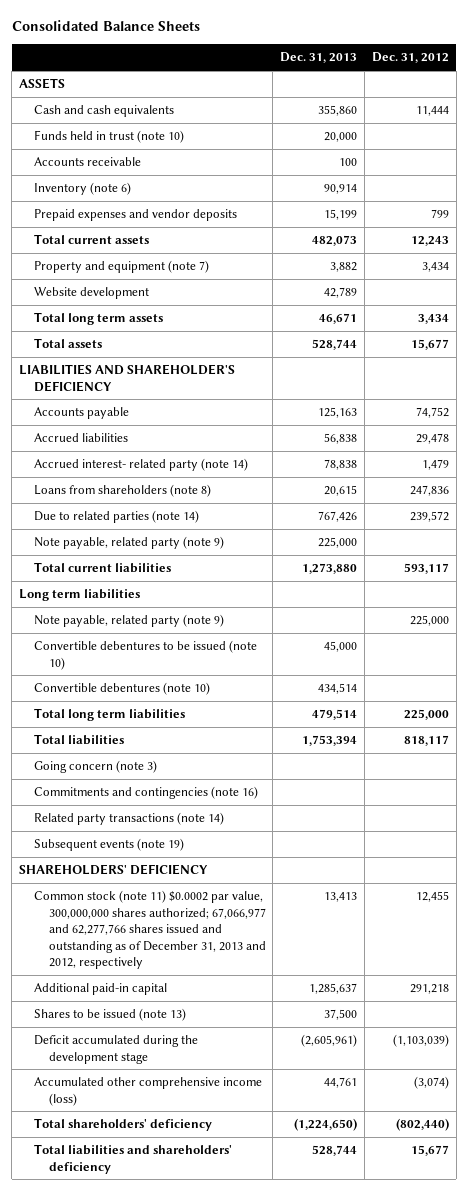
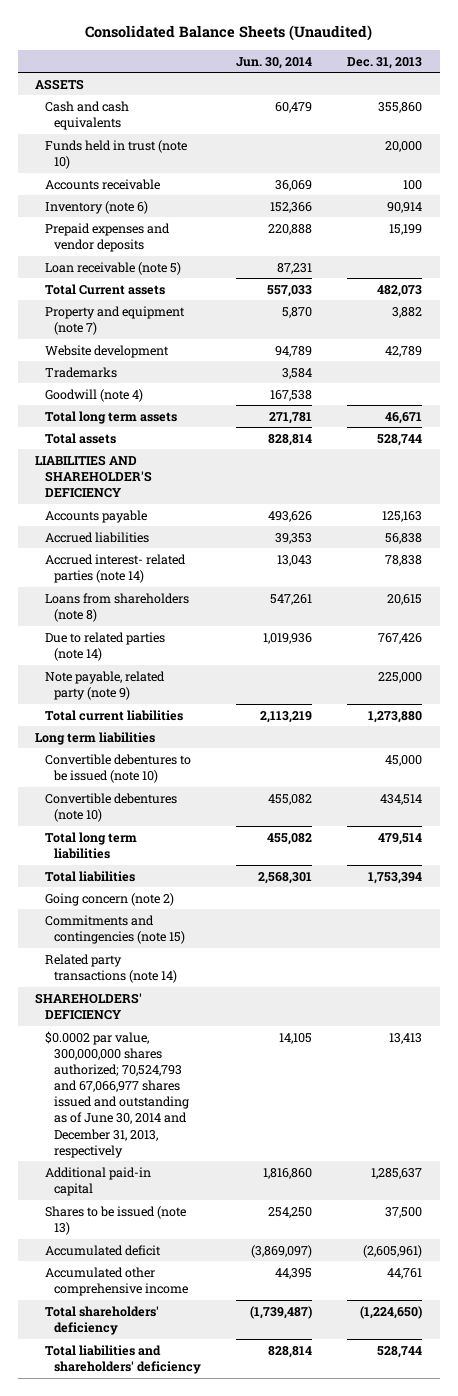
[11,20,200,32] Consolidated Balance Sheets -> [84,25,372,42] Consolidated Balance Sheets (Unaudited)
[371,52,449,64] Dec. 31, 2012 -> none
none -> [235,56,312,69] Jun. 30, 2014
none -> [44,261,181,275] Loan receivable (note 5)
[33,234,149,245] Total current assets -> [44,283,165,295] Total Current assets
none -> [44,366,117,378] Trademarks
none -> [44,388,143,402] Goodwill (note 4)
[33,458,248,472] Accrued interest- related party (note 14) -> [44,553,186,583] Accrued interest- related parties (note 14)
[33,614,224,628] Note payable, related party (note 9) -> none
[33,760,157,774] Going concern (note 3) -> [44,892,174,906] Going concern (note 2)
[33,786,258,800] Commitments and contingencies (note 16) -> [44,914,185,944] Commitments and contingencies (note 15)
[33,838,184,852] Subsequent events (note 19) -> none
[33,890,266,970] Common stock (note 11) $0.0002 par value, 300,000,000 shares authorized; 67,066,977 and 62,277,766 shares issued and outstanding as of December 31, 2013 and 2012, respectively -> [44,1030,189,1158] $0.0002 par value, 300,000,000 shares authorized; 70,524,793 and 67,066,977 shares issued and outstanding as of June 30, 2014 and December 31, 2013, respectively
[33,1035,198,1064] Deficit accumulated during the development stage -> [44,1244,161,1256] Accumulated deficit
[33,1077,262,1106] Accumulated other comprehensive income (loss) -> [44,1266,188,1296] Accumulated other comprehensive income

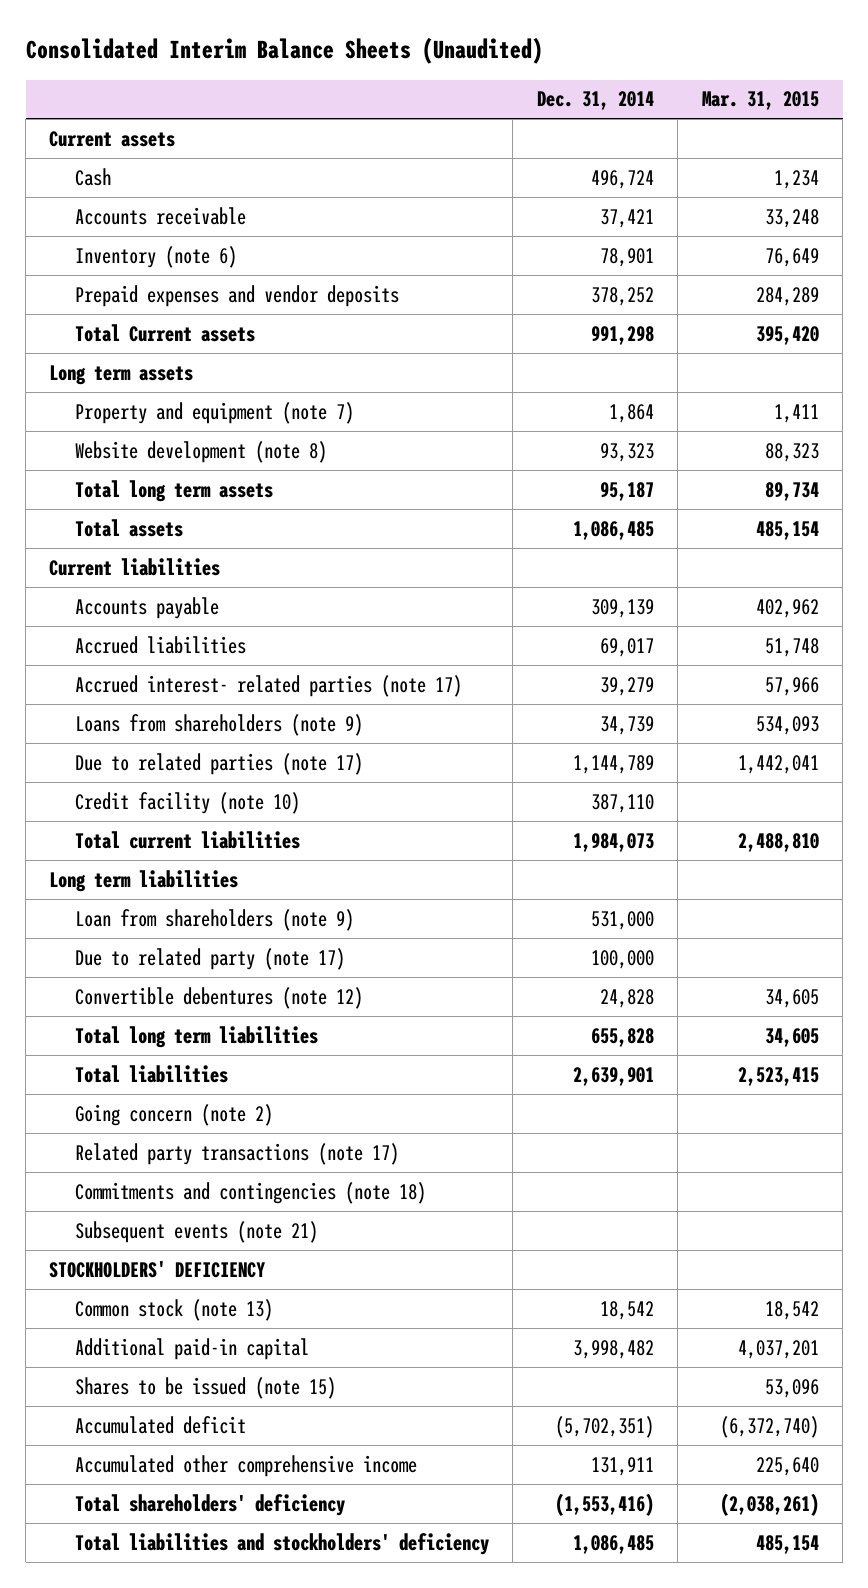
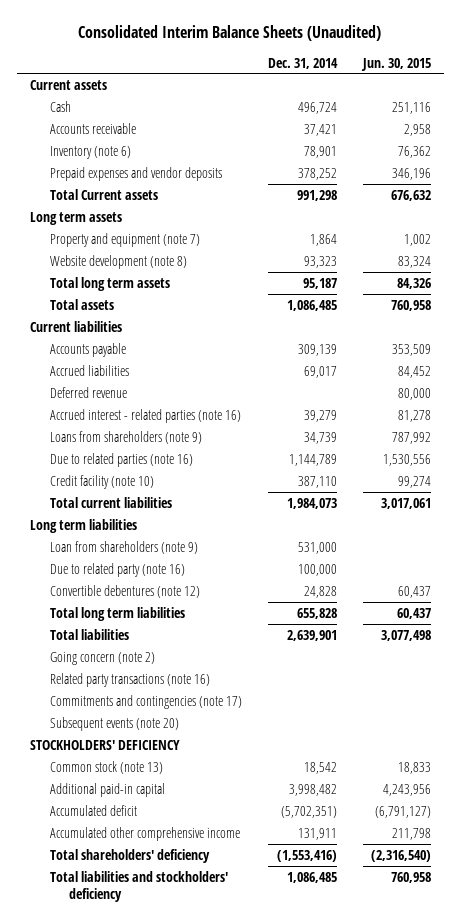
[701,91,819,111] Mar. 31, 2015 -> none
none -> [360,57,431,71] Jun. 30, 2015
none -> [49,386,127,398] Deferred revenue
[74,674,462,697] Accrued interest- related parties (note 17) -> [49,408,241,423] Accrued interest - related parties (note 16)
[74,752,363,775] Due to related parties (note 17) -> [49,452,193,467] Due to related parties (note 16)
[74,947,345,970] Due to related party (note 17) -> [49,562,185,577] Due to related party (note 16)
[74,1142,399,1165] Related party transactions (note 17) -> [49,672,210,687] Related party transactions (note 16)
[74,1181,426,1204] Commitments and contingencies (note 18) -> [49,694,242,709] Commitments and contingencies (note 17)
[74,1220,318,1243] Subsequent events (note 21) -> [49,716,179,731] Subsequent events (note 20)
[74,1376,336,1399] Shares to be issued (note 15) -> none

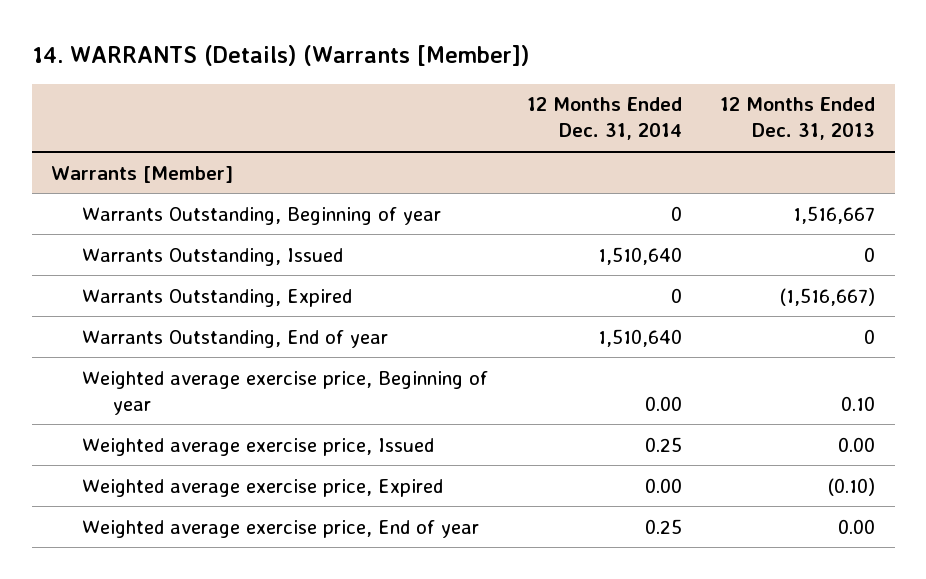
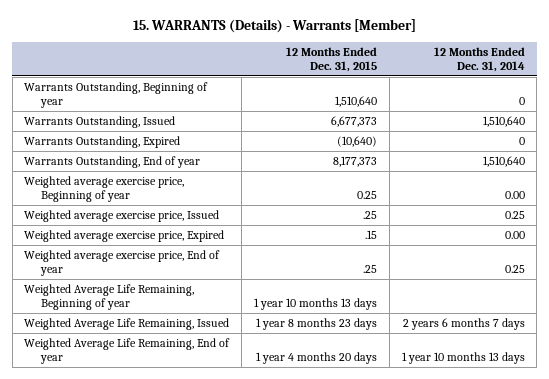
[31,45,529,67] 14. WARRANTS (Details) (Warrants [Member]) -> [132,19,416,34] 15. WARRANTS (Details) - Warrants [Member]
[720,97,876,141] 12 Months Ended Dec. 31, 2013 -> none
none -> [286,46,378,73] 12 Months Ended Dec. 31, 2015
[50,165,233,183] Warrants [Member] -> none
none -> [24,283,195,310] Weighted Average Life Remaining, Beginning of year
none -> [24,317,230,330] Weighted Average Life Remaining, Issued
none -> [24,337,231,364] Weighted Average Life Remaining, End of year

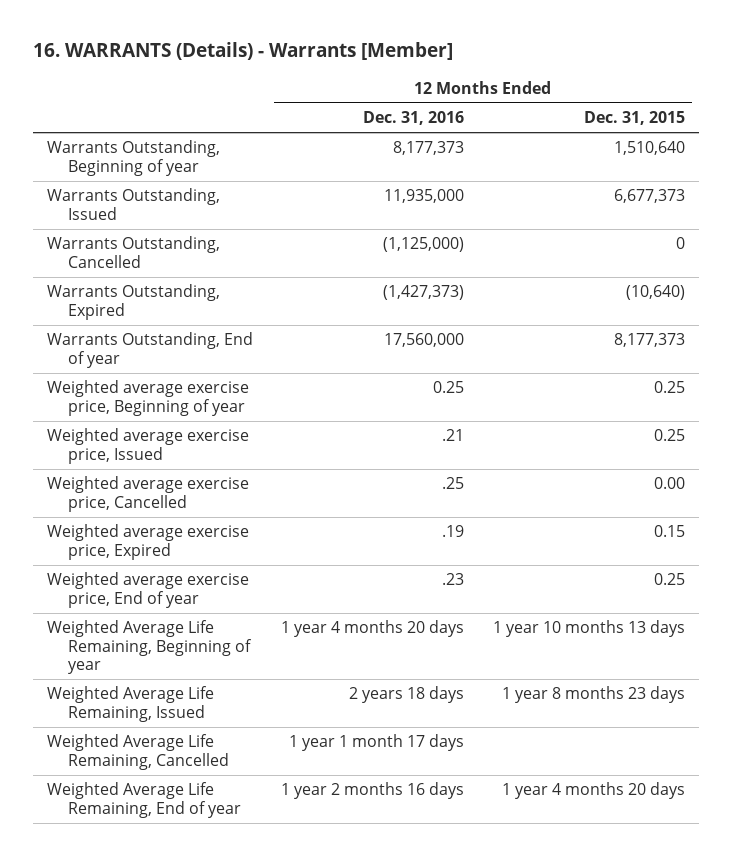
[132,19,416,34] 15. WARRANTS (Details) - Warrants [Member] -> [32,42,453,61] 16. WARRANTS (Details) - Warrants [Member]
[433,46,525,73] 12 Months Ended Dec. 31, 2014 -> none
none -> [363,111,465,126] Dec. 31, 2016
none -> [46,236,220,268] Warrants Outstanding, Cancelled
[363,210,378,219] .25 -> [653,429,685,442] 0.25
none -> [46,476,249,512] Weighted average exercise price, Cancelled
[365,229,378,239] .15 -> [653,525,685,538] 0.15
[363,264,378,273] .25 -> [653,573,685,586] 0.25
none -> [46,734,230,770] Weighted Average Life Remaining, Cancelled

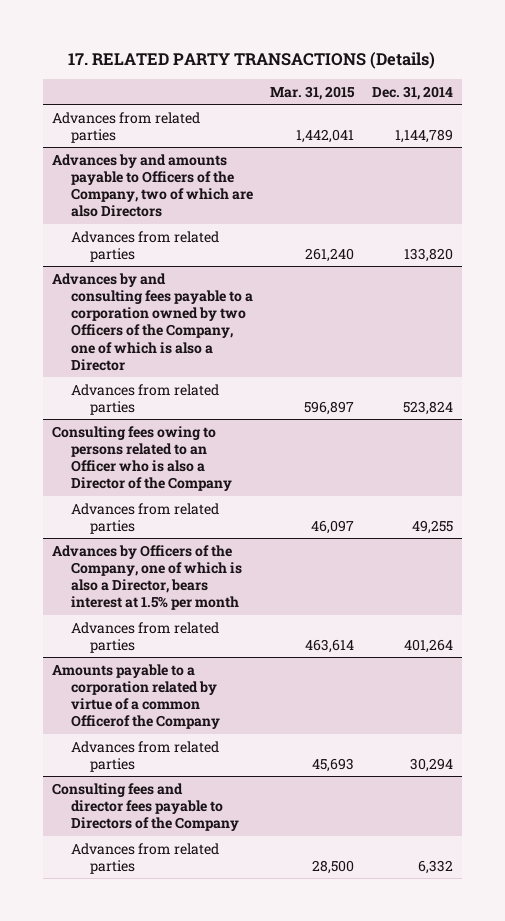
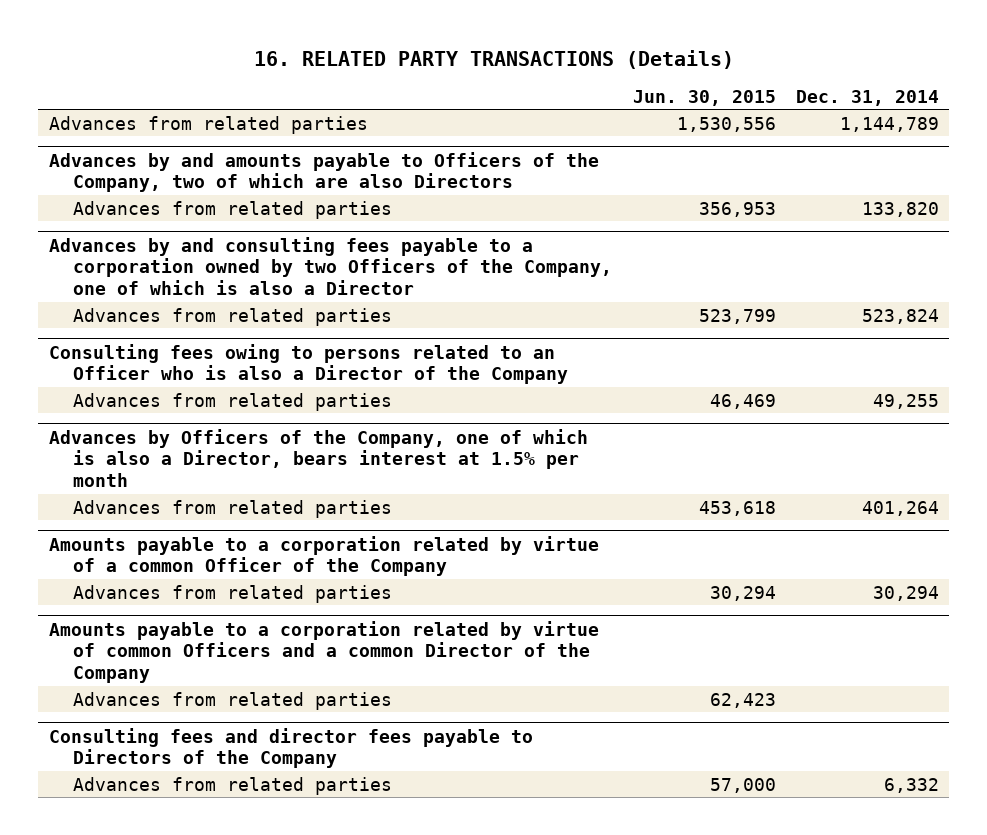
[68,51,436,69] 17. RELATED PARTY TRANSACTIONS (Details) -> [253,49,734,69] 16. RELATED PARTY TRANSACTIONS (Details)
[270,85,356,100] Mar. 31, 2015 -> none
none -> [632,89,776,106] Jun. 30, 2015
[51,663,220,730] Amounts payable to a corporation related by virtue of a common Officerof the Company -> [48,535,599,577] Amounts payable to a corporation related by virtue of a common Officer of the Company
none -> [48,620,599,684] Amounts payable to a corporation related by virtue of common Officers and a common Director of the Company
none -> [73,691,393,710] Advances from related parties

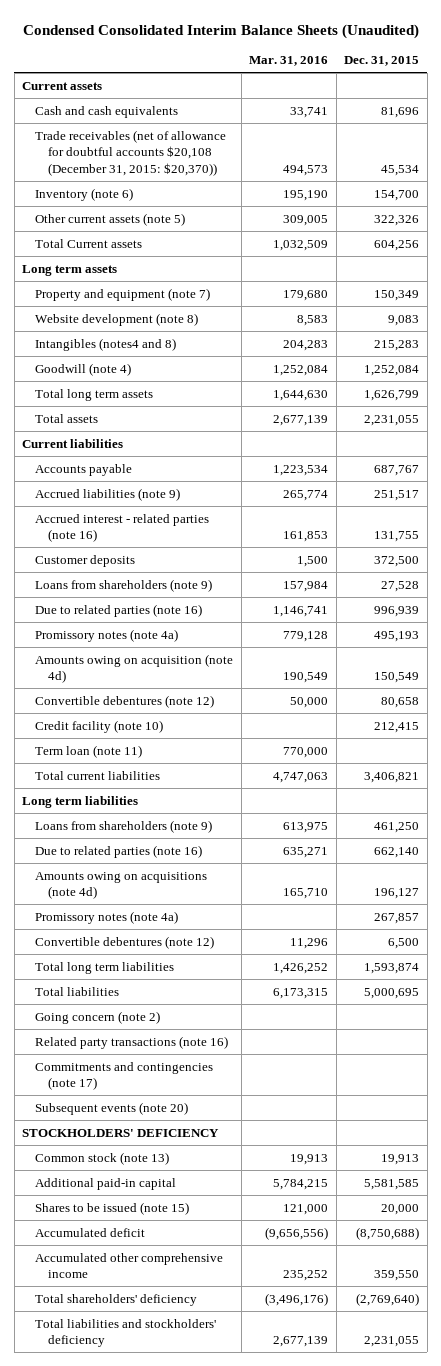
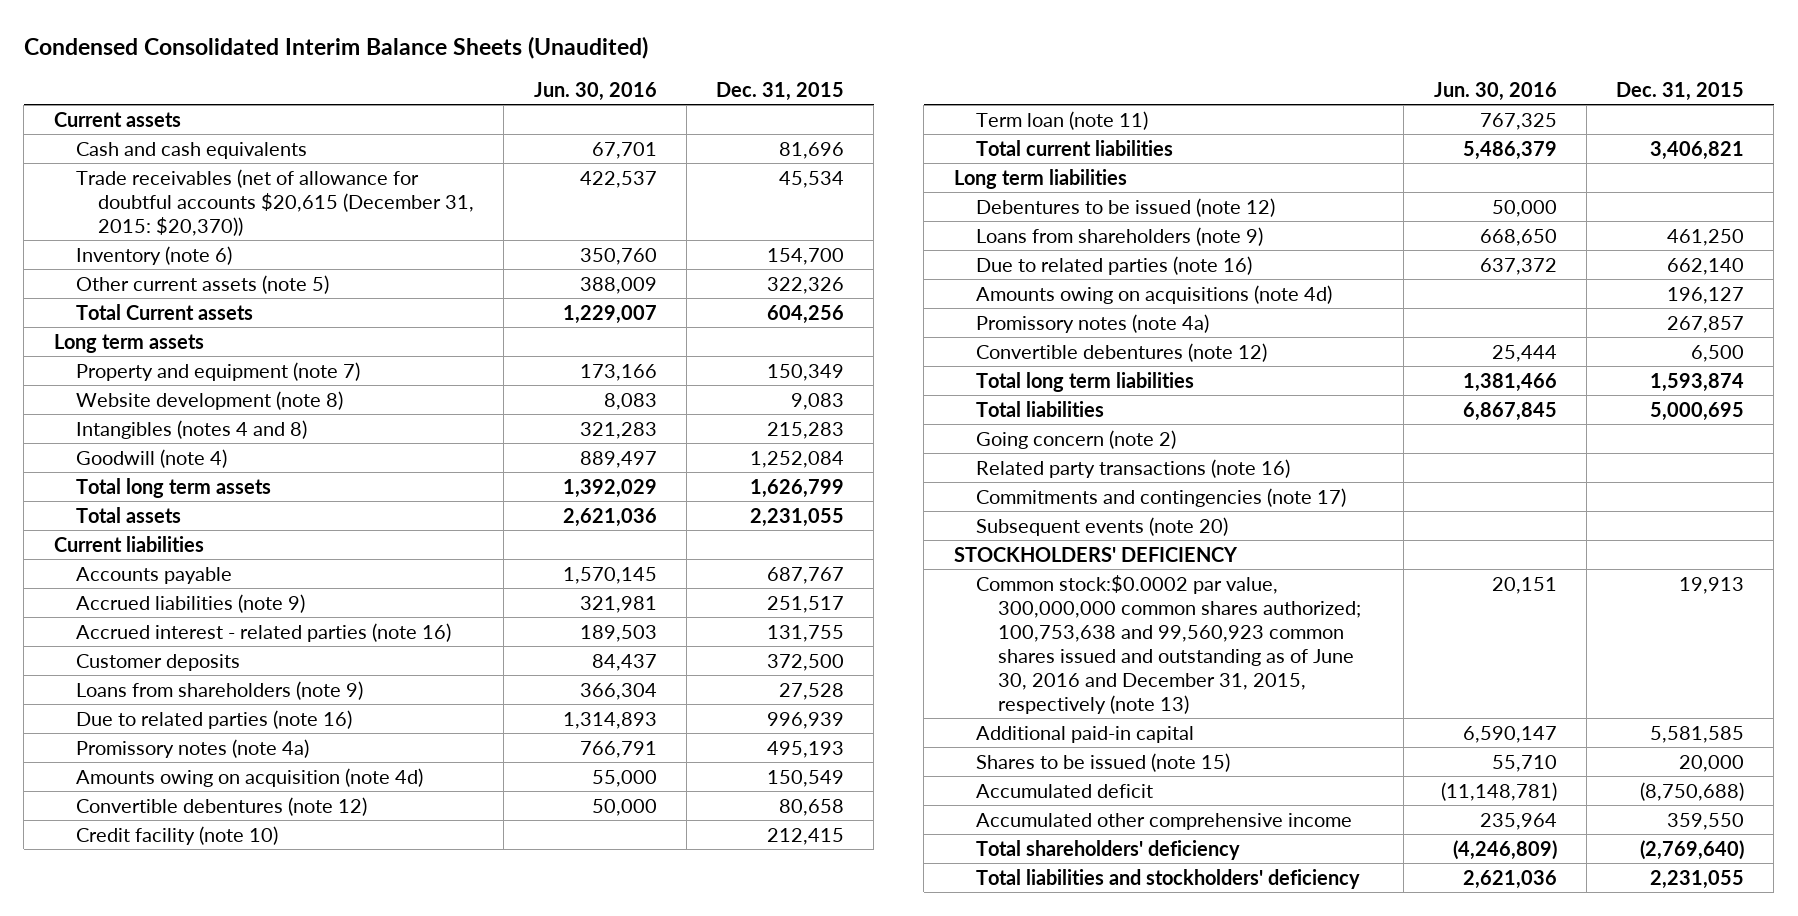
[249,56,329,67] Mar. 31, 2016 -> none
none -> [533,81,657,101] Jun. 30, 2016
[34,129,226,177] Trade receivables (net of allowance for doubtful accounts $20,108 (December 31, 2015: $20,370)) -> [75,168,475,236] Trade receivables (net of allowance for doubtful accounts $20,615 (December 31, 2015: $20,370))
[34,337,176,351] Intangibles (notes4 and 8) -> [75,419,307,439] Intangibles (notes 4 and 8)
none -> [975,197,1275,217] Debentures to be issued (note 12)
[34,1151,169,1165] Common stock (note 13) -> [975,574,1362,714] Common stock:$0.0002 par value, 300,000,000 common shares authorized; 100,753,638 and 99,560,923 common shares issued and outstanding as of June 30, 2016 and December 31, 2015, respectively (note 13)

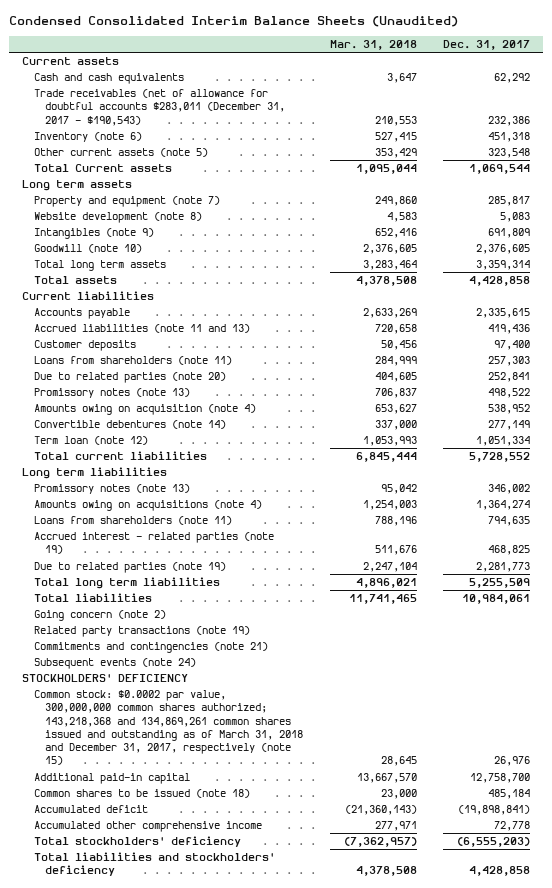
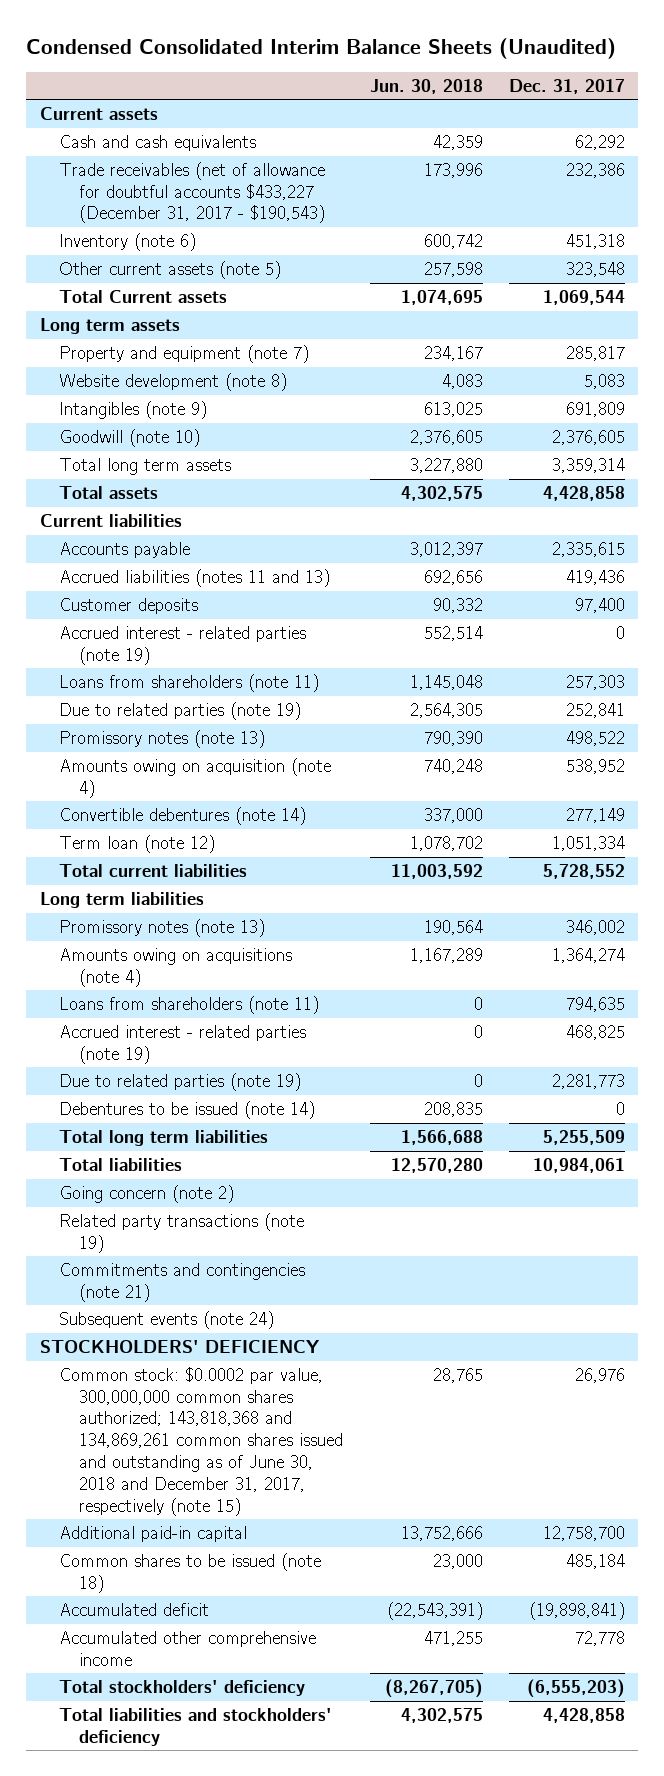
[329,40,417,51] Mar. 31, 2018 -> none
none -> [369,78,483,94] Jun. 30, 2018
[33,89,286,126] Trade receivables (net of allowance for doubtful accounts $283,011 (December 31, 2017 - $190,543) -> [59,161,326,224] Trade receivables (net of allowance for doubtful accounts $433,227 (December 31, 2017 - $190,543)
[33,324,250,334] Accrued liabilities (note 11 and 13) -> [59,568,331,587] Accrued liabilities (notes 11 and 13)
none -> [59,625,307,665] Accrued interest - related parties (note 19)
[33,372,226,384] Due to related parties (note 20) -> [59,701,302,720] Due to related parties (note 19)
none -> [59,1100,316,1119] Debentures to be issued (note 14)
[33,690,304,766] Common stock: $0.0002 par value, 300,000,000 common shares authorized; 143,218,368 and 134,869,261 common shares issued and outstanding as of March 31, 2018 and December 31, 2017, respectively (note 15) -> [59,1366,344,1516] Common stock: $0.0002 par value, 300,000,000 common shares authorized; 143,818,368 and 134,869,261 common shares issued and outstanding as of June 30, 2018 and December 31, 2017, respectively (note 15)

